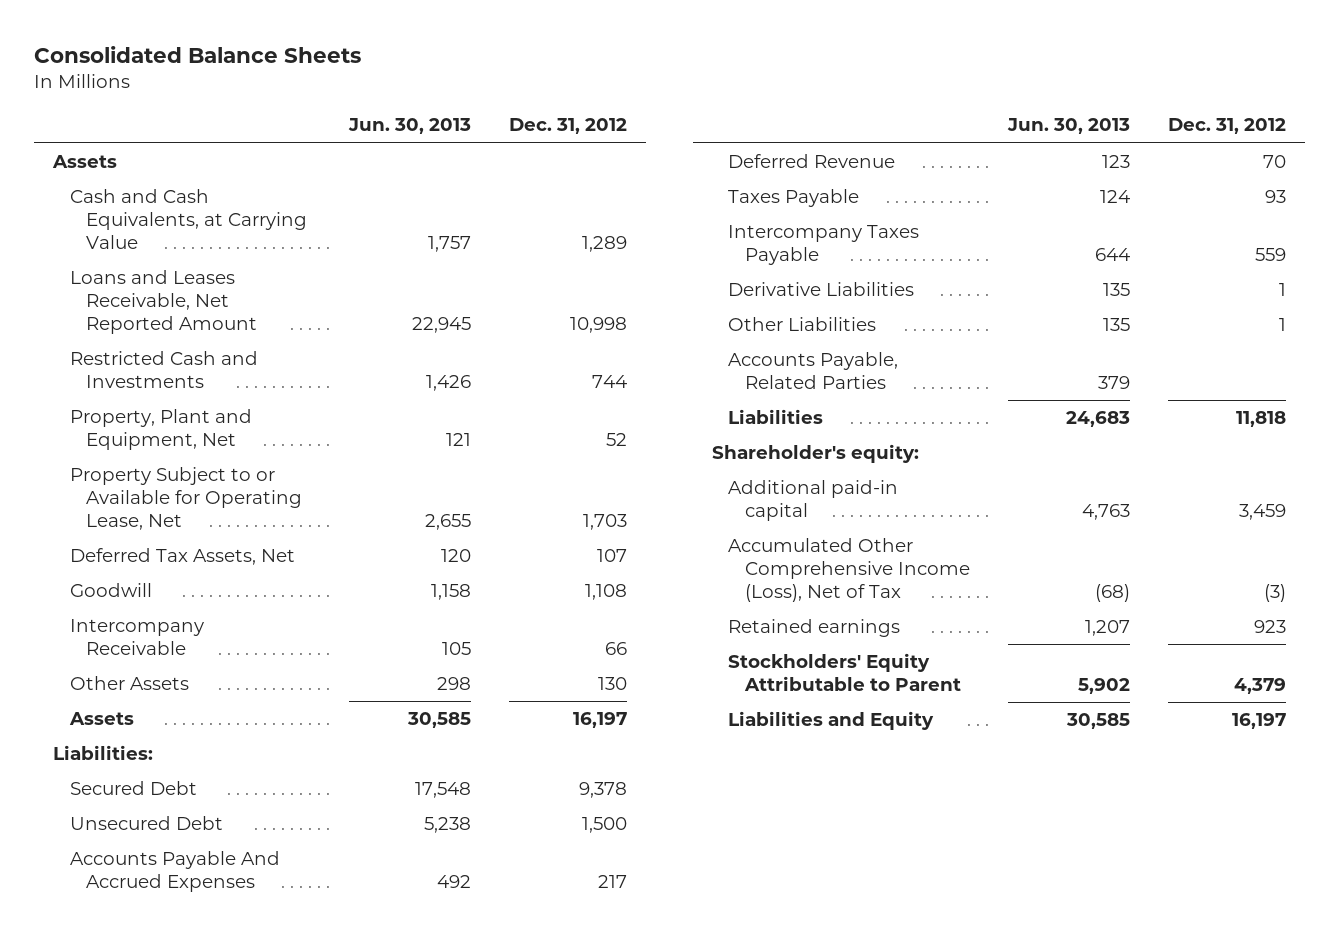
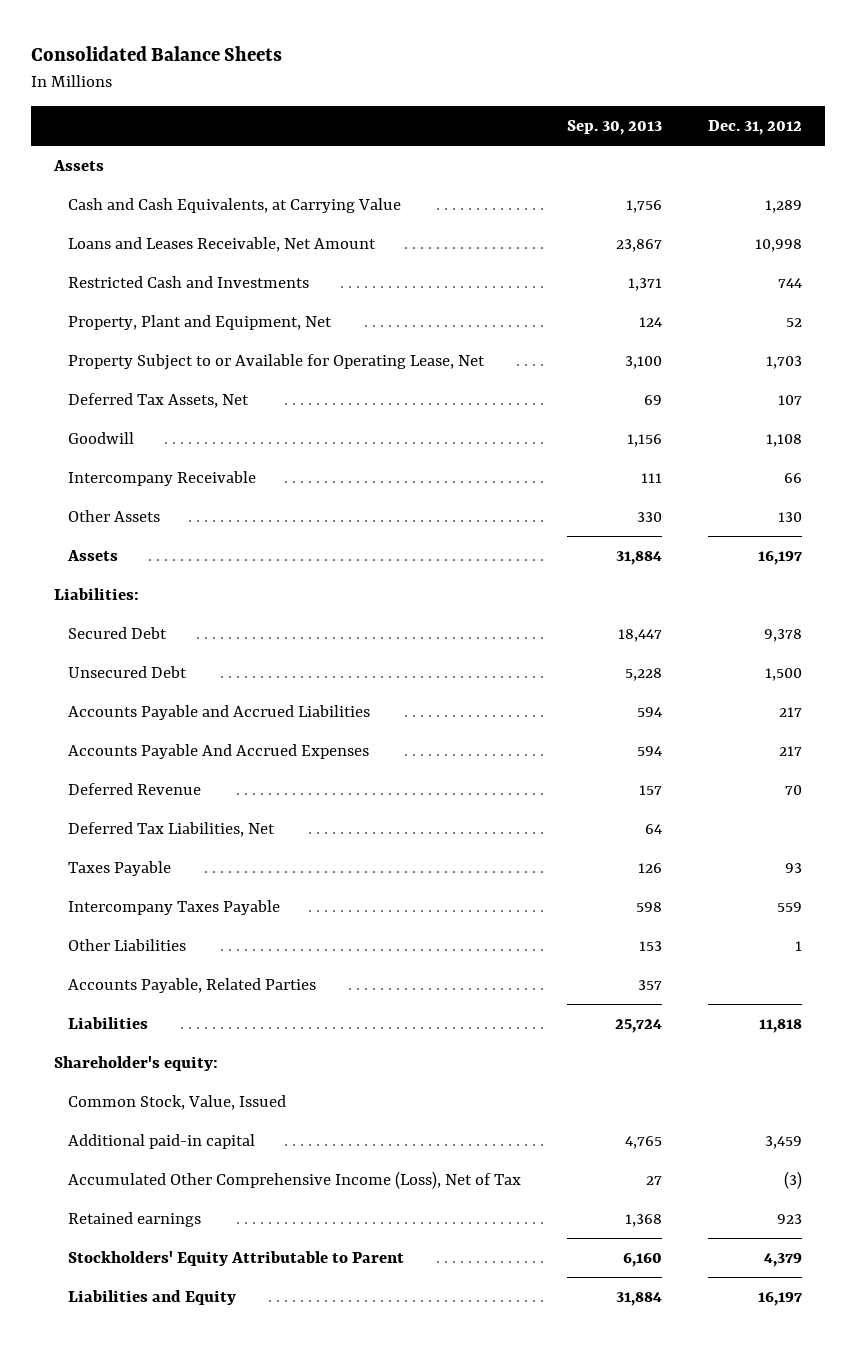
[347,118,471,135] Jun. 30, 2013 -> none
none -> [566,119,662,135] Sep. 30, 2013
[69,270,257,334] Loans and Leases Receivable, Net Reported Amount -> [68,236,377,252] Loans and Leases Receivable, Net Amount
none -> [68,704,371,720] Accounts Payable and Accrued Liabilities
none -> [68,821,276,837] Deferred Tax Liabilities, Net
[728,282,915,297] Derivative Liabilities -> none
none -> [68,1094,287,1110] Common Stock, Value, Issued

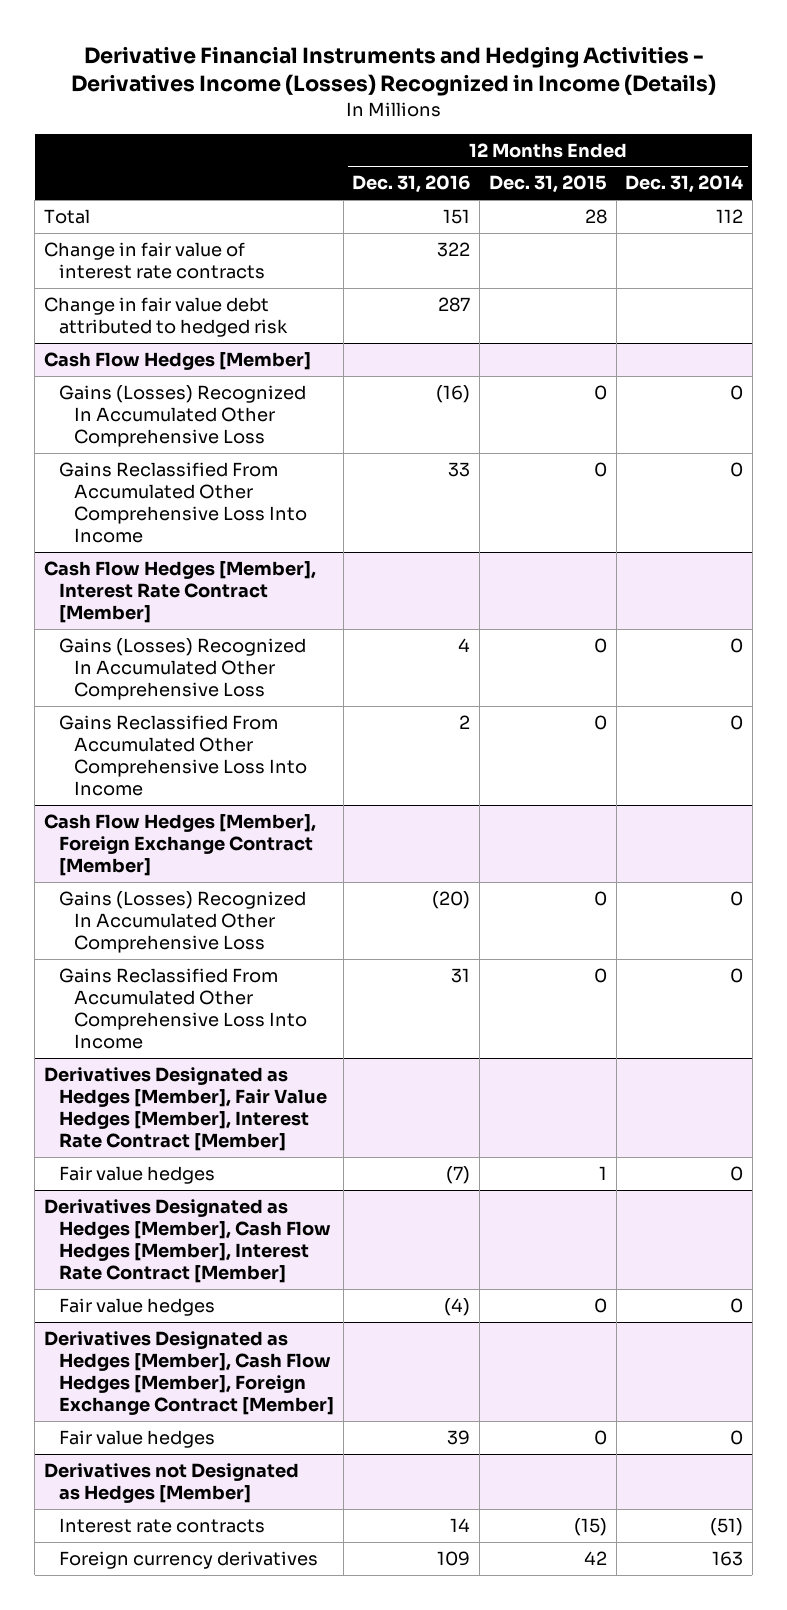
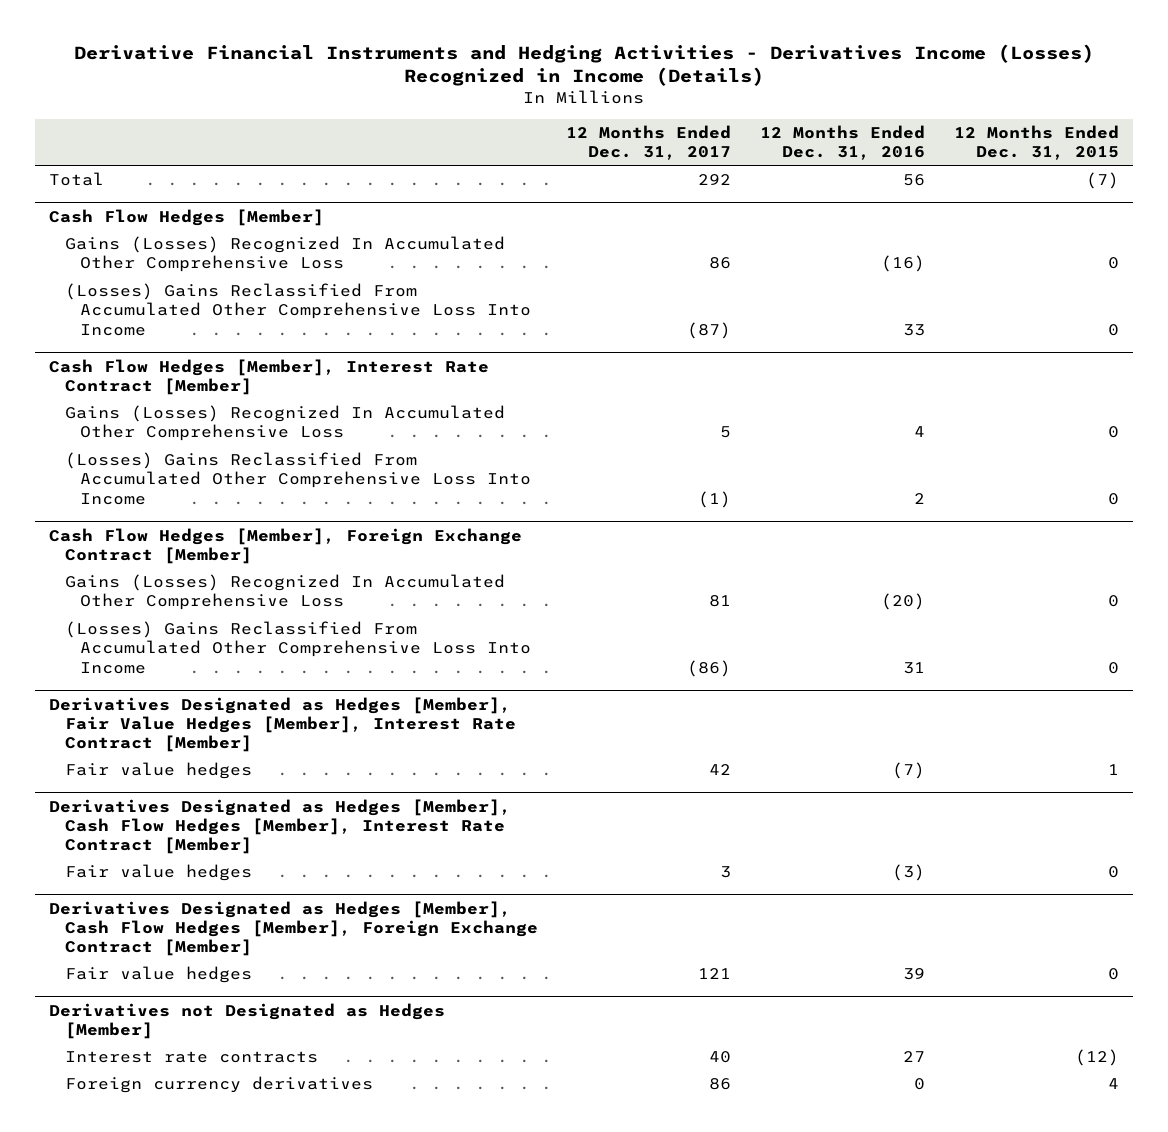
[625,175,744,194] Dec. 31, 2014 -> none
none -> [566,124,732,160] 12 Months Ended Dec. 31, 2017
[44,241,265,279] Change in fair value of interest rate contracts -> none
[44,296,288,337] Change in fair value debt attributed to hedged risk -> none
[443,208,471,224] 151 -> [903,173,926,186] 56
[584,208,607,224] 28 -> [1085,171,1119,189] (7)
[58,461,307,544] Gains Reclassified From Accumulated Other Comprehensive Loss Into Income -> [64,282,532,336] (Losses) Gains Reclassified From Accumulated Other Comprehensive Loss Into Income
[58,714,307,797] Gains Reclassified From Accumulated Other Comprehensive Loss Into Income -> [64,451,532,505] (Losses) Gains Reclassified From Accumulated Other Comprehensive Loss Into Income
[58,967,307,1050] Gains Reclassified From Accumulated Other Comprehensive Loss Into Income -> [64,620,532,674] (Losses) Gains Reclassified From Accumulated Other Comprehensive Loss Into Income
[444,1297,471,1316] (4) -> [892,863,926,881] (3)
[450,1517,471,1532] 14 -> [903,1050,926,1062] 27
[573,1517,607,1536] (15) -> [1074,1048,1119,1066] (12)
[437,1550,471,1566] 109 -> [914,1077,926,1090] 0
[583,1550,607,1565] 42 -> [1107,1077,1119,1089] 4

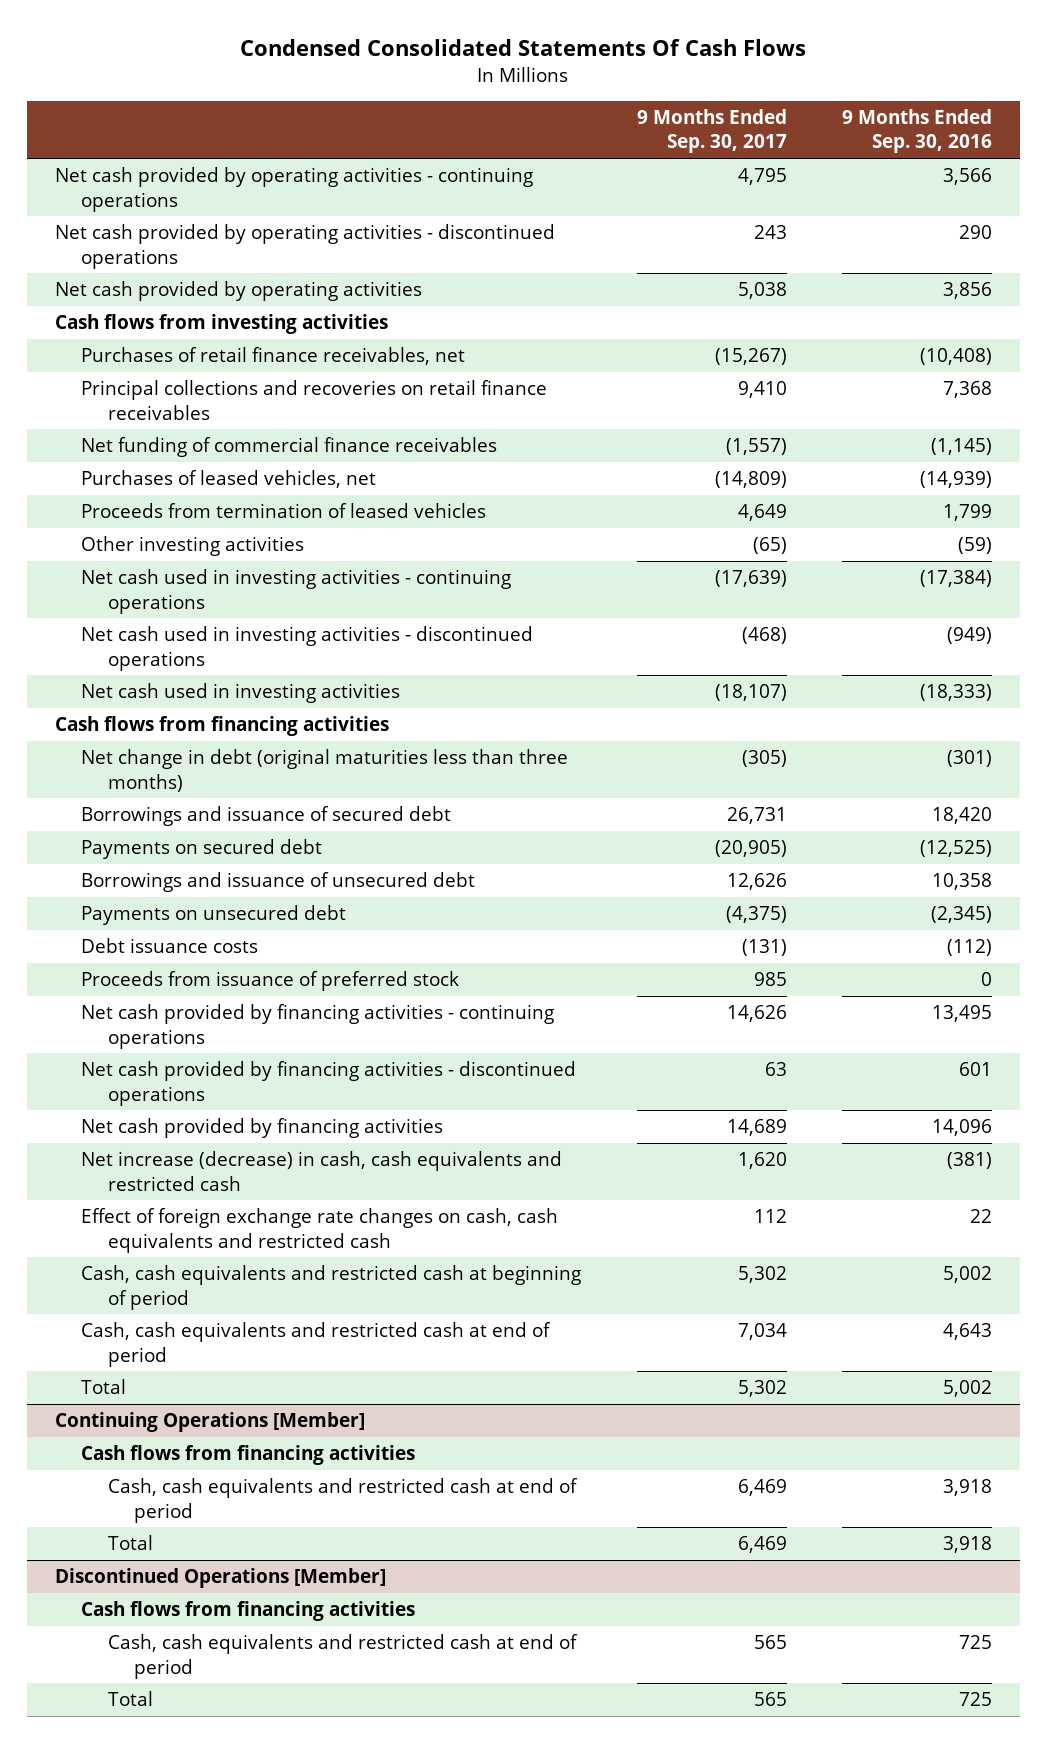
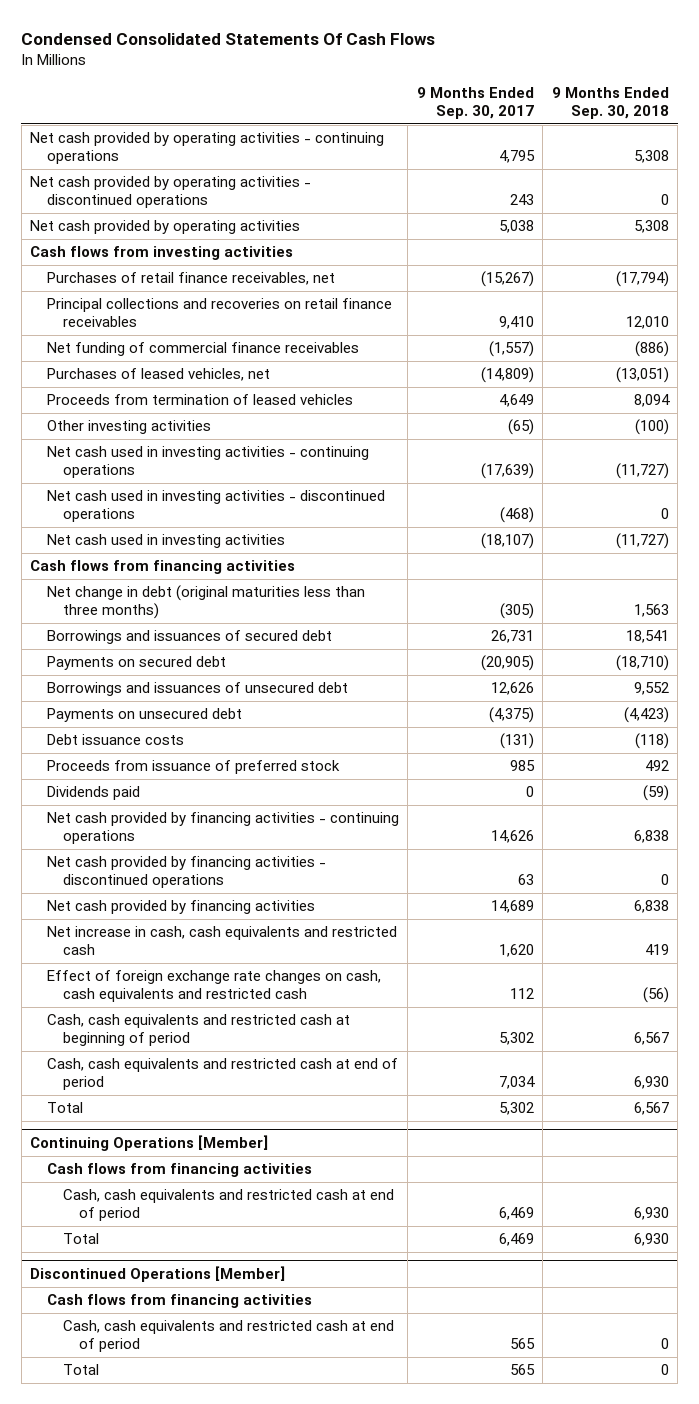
[842,109,993,154] 9 Months Ended Sep. 30, 2016 -> none
none -> [551,87,669,119] 9 Months Ended Sep. 30, 2018
[81,806,452,827] Borrowings and issuance of secured debt -> [46,630,332,645] Borrowings and issuances of secured debt
[81,872,476,893] Borrowings and issuance of unsecured debt -> [46,682,348,697] Borrowings and issuances of unsecured debt
none -> [46,786,140,801] Dividends paid
[81,1151,563,1191] Net increase (decrease) in cash, cash equivalents and restricted cash -> [46,926,397,956] Net increase in cash, cash equivalents and restricted cash

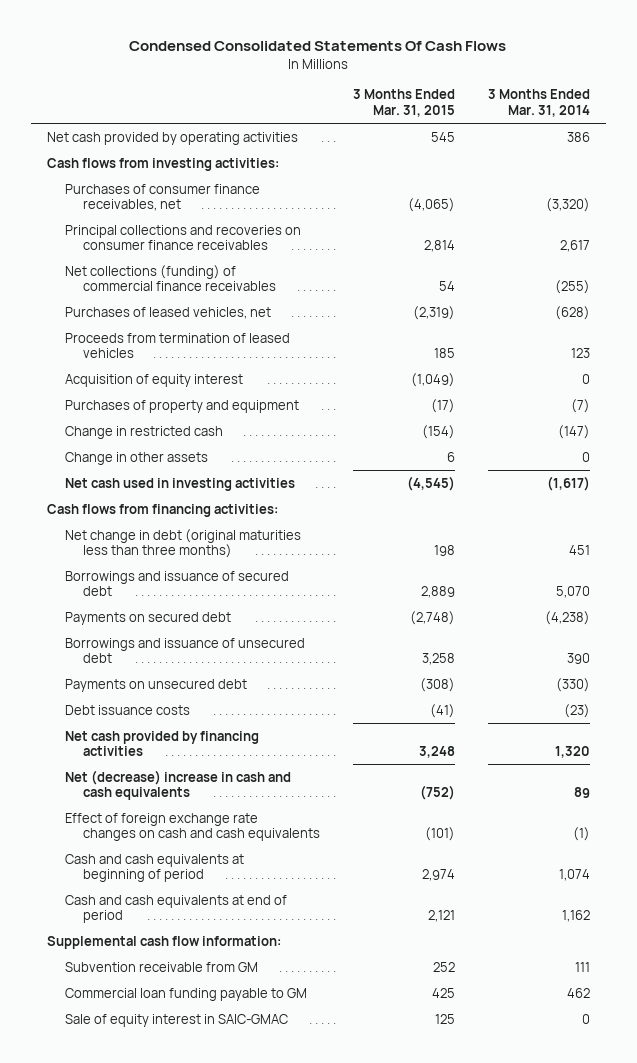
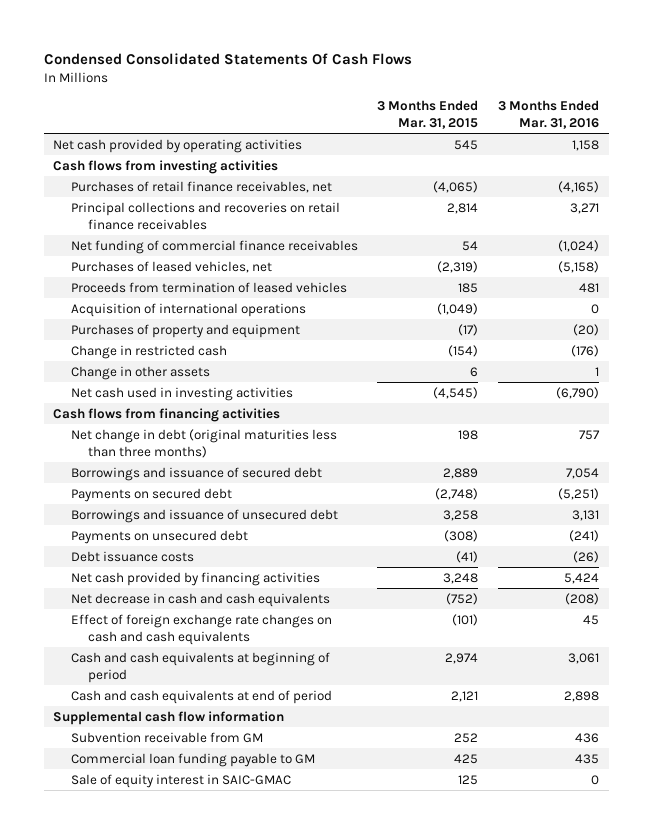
[487,89,590,118] 3 Months Ended Mar. 31, 2014 -> none
none -> [497,99,599,129] 3 Months Ended Mar. 31, 2016
[47,157,280,171] Cash flows from investing activities: -> [53,159,279,174] Cash flows from investing activities
[64,183,260,212] Purchases of consumer finance receivables, net -> [70,180,332,193] Purchases of retail finance receivables, net
[64,224,301,251] Principal collections and recoveries on consumer finance receivables -> [70,201,340,230] Principal collections and recoveries on retail finance receivables
[64,264,276,292] Net collections (funding) of commercial finance receivables -> [70,239,358,254] Net funding of commercial finance receivables
[64,373,243,387] Acquisition of equity interest -> [70,302,306,317] Acquisition of international operations
[47,503,279,517] Cash flows from financing activities: -> [53,407,281,422] Cash flows from financing activities
[64,769,291,801] Net (decrease) increase in cash and cash equivalents -> [70,592,330,607] Net decrease in cash and cash equivalents
[47,935,282,949] Supplemental cash flow information: -> [53,710,285,725] Supplemental cash flow information

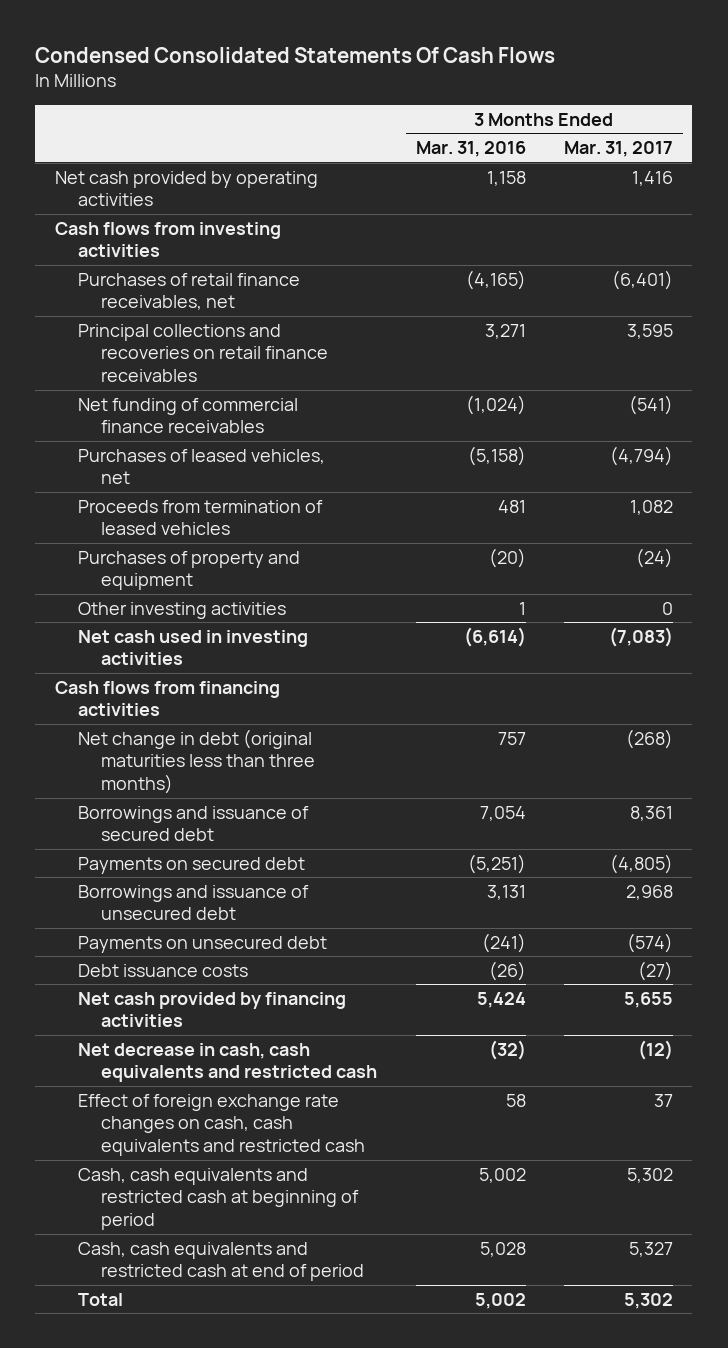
[377,99,479,129] 3 Months Ended Mar. 31, 2015 -> none
none -> [564,140,674,157] Mar. 31, 2017
[70,302,306,317] Acquisition of international operations -> none
[70,344,227,359] Change in restricted cash -> none
[70,365,210,380] Change in other assets -> [77,601,286,619] Other investing activities
[555,386,599,399] (6,790) -> [463,626,526,647] (6,614)
[53,710,285,725] Supplemental cash flow information -> none
[70,731,263,743] Subvention receivable from GM -> none
[70,752,315,767] Commercial loan funding payable to GM -> none
[70,773,291,788] Sale of equity interest in SAIC-GMAC -> none
[70,592,330,607] Net decrease in cash and cash equivalents -> [77,1042,378,1083] Net decrease in cash, cash equivalents and restricted cash
[564,592,599,605] (208) -> [488,1039,526,1060] (32)
[70,613,332,645] Effect of foreign exchange rate changes on cash and cash equivalents -> [77,1093,366,1157] Effect of foreign exchange rate changes on cash, cash equivalents and restricted cash
[582,614,599,625] 45 -> [505,1093,526,1107] 58
[70,651,330,683] Cash and cash equivalents at beginning of period -> [77,1167,360,1231] Cash, cash equivalents and restricted cash at beginning of period
[567,652,599,664] 3,061 -> [478,1167,526,1183] 5,002
[70,689,332,704] Cash and cash equivalents at end of period -> [77,1241,365,1282] Cash, cash equivalents and restricted cash at end of period
[563,690,599,702] 2,898 -> [479,1241,526,1257] 5,028
none -> [77,1292,123,1306] Total

